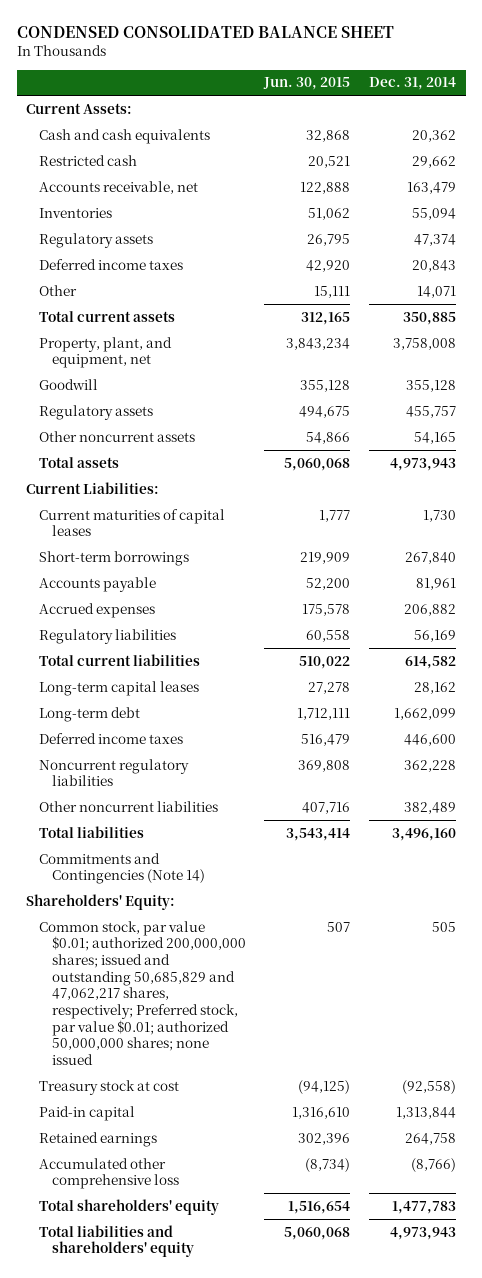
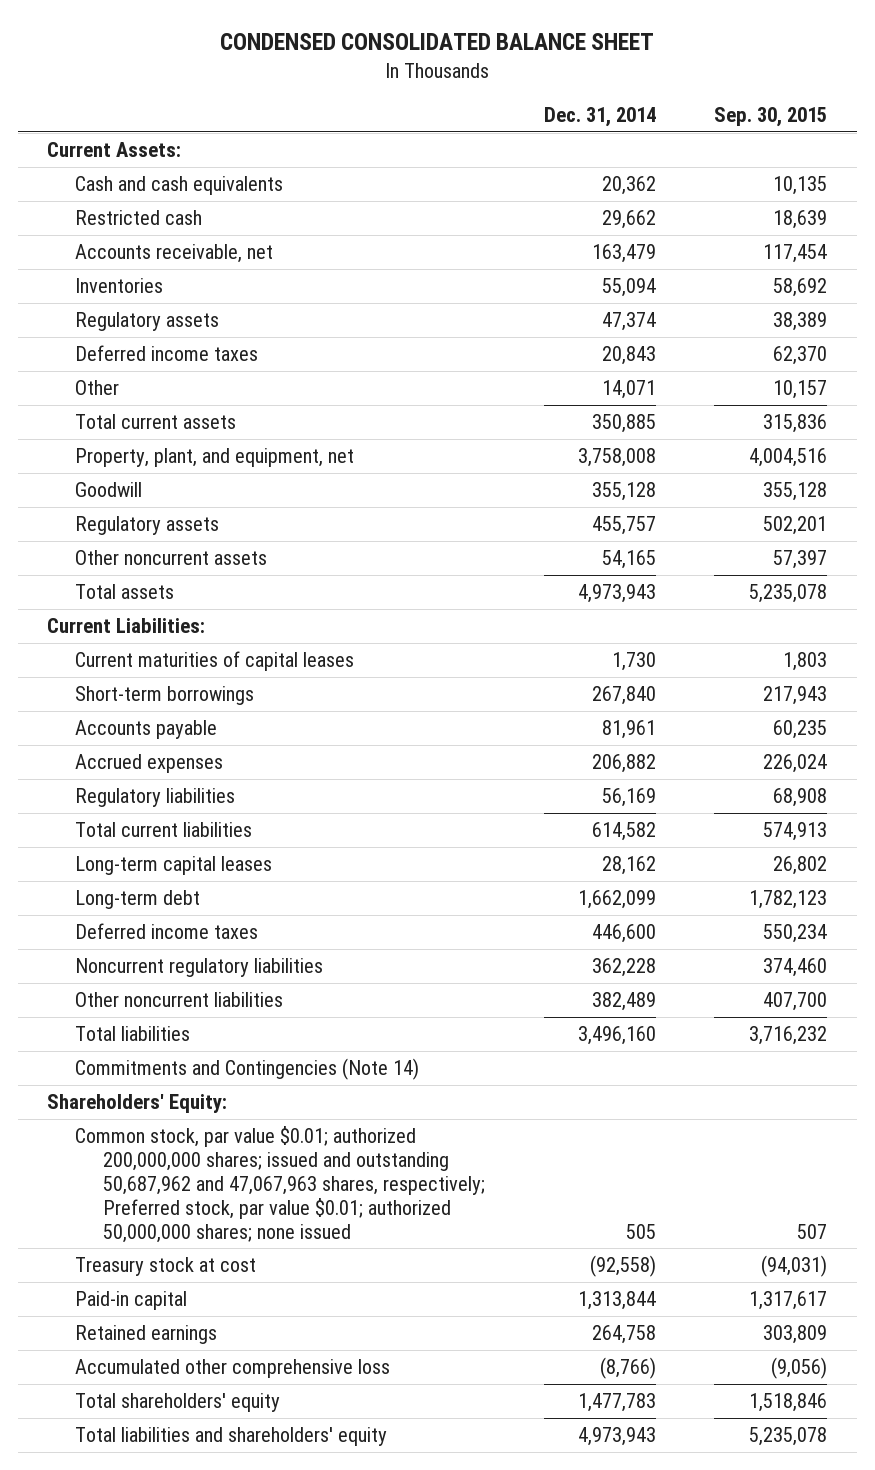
[263,77,351,91] Jun. 30, 2015 -> none
none -> [714,107,828,128] Sep. 30, 2015
[38,920,246,1066] Common stock, par value $0.01; authorized 200,000,000 shares; issued and outstanding 50,685,829 and 47,062,217 shares, respectively; Preferred stock, par value $0.01; authorized 50,000,000 shares; none issued -> [75,1126,485,1243] Common stock, par value $0.01; authorized 200,000,000 shares; issued and outstanding 50,687,962 and 47,067,963 shares, respectively; Preferred stock, par value $0.01; authorized 50,000,000 shares; none issued

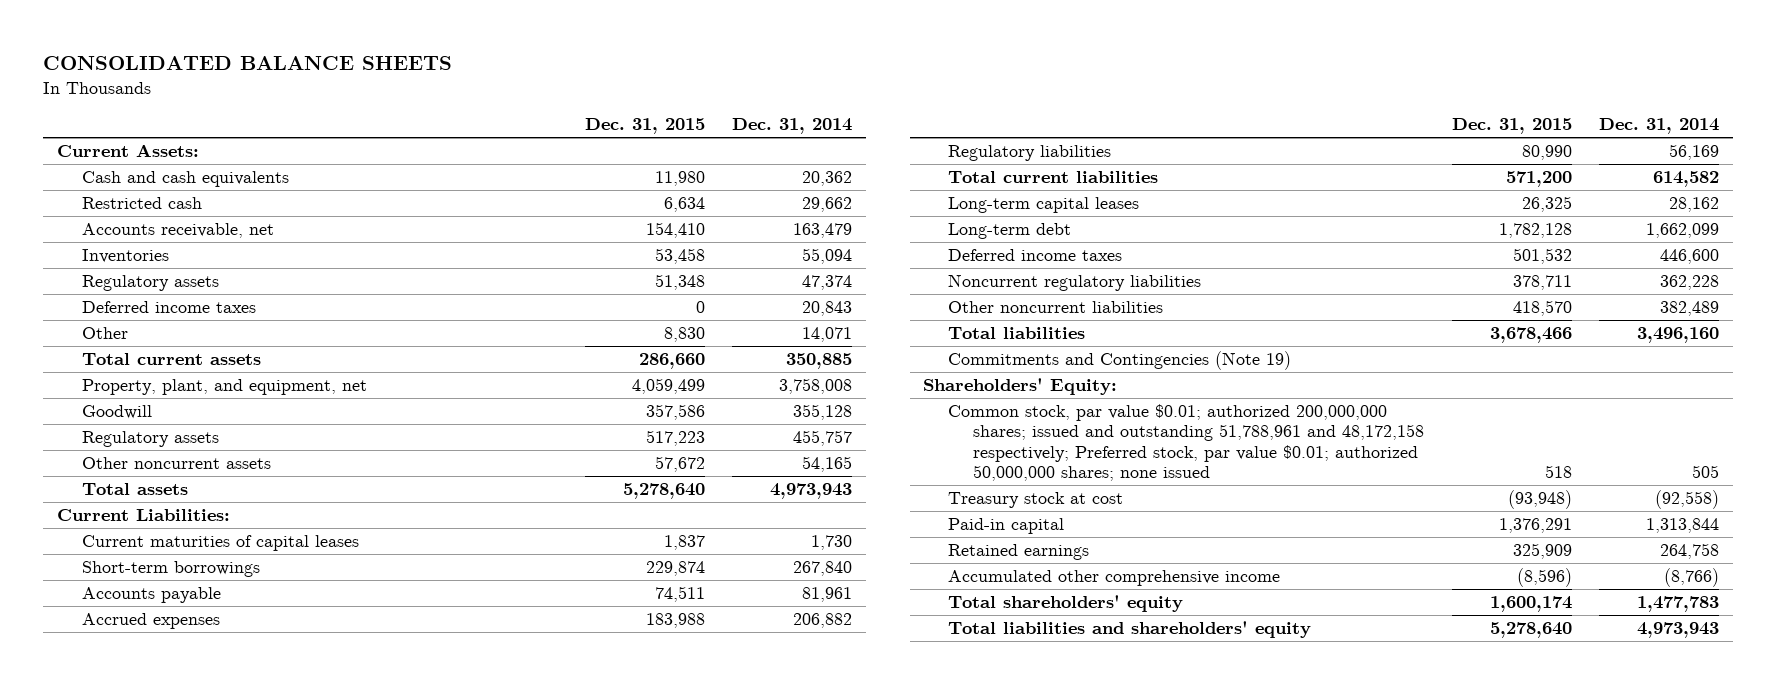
[220,32,655,50] CONDENSED CONSOLIDATED BALANCE SHEET -> [42,56,452,71] CONSOLIDATED BALANCE SHEETS
[714,107,828,128] Sep. 30, 2015 -> none
none -> [584,118,705,135] Dec. 31, 2015
[75,1058,420,1081] Commitments and Contingencies (Note 14) -> [948,350,1292,370] Commitments and Contingencies (Note 19)
[75,1126,485,1243] Common stock, par value $0.01; authorized 200,000,000 shares; issued and outstanding 50,687,962 and 47,067,963 shares, respectively; Preferred stock, par value $0.01; authorized 50,000,000 shares; none issued -> [948,403,1425,481] Common stock, par value $0.01; authorized 200,000,000 shares; issued and outstanding 51,788,961 and 48,172,158 respectively; Preferred stock, par value $0.01; authorized 50,000,000 shares; none issued
[75,1359,391,1379] Accumulated other comprehensive loss -> [948,569,1281,586] Accumulated other comprehensive income

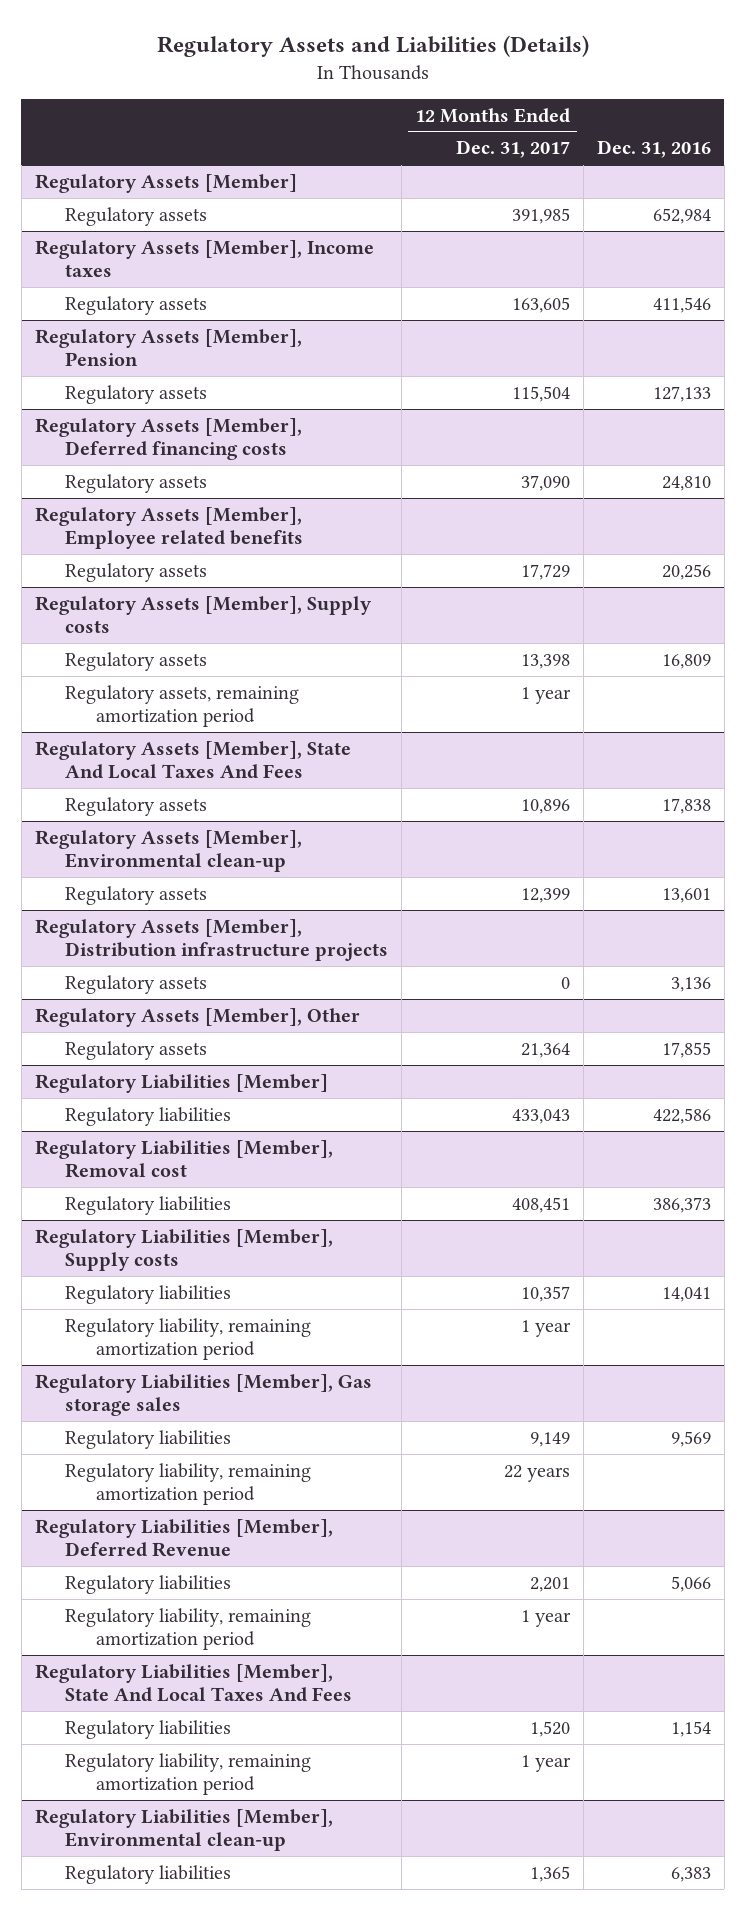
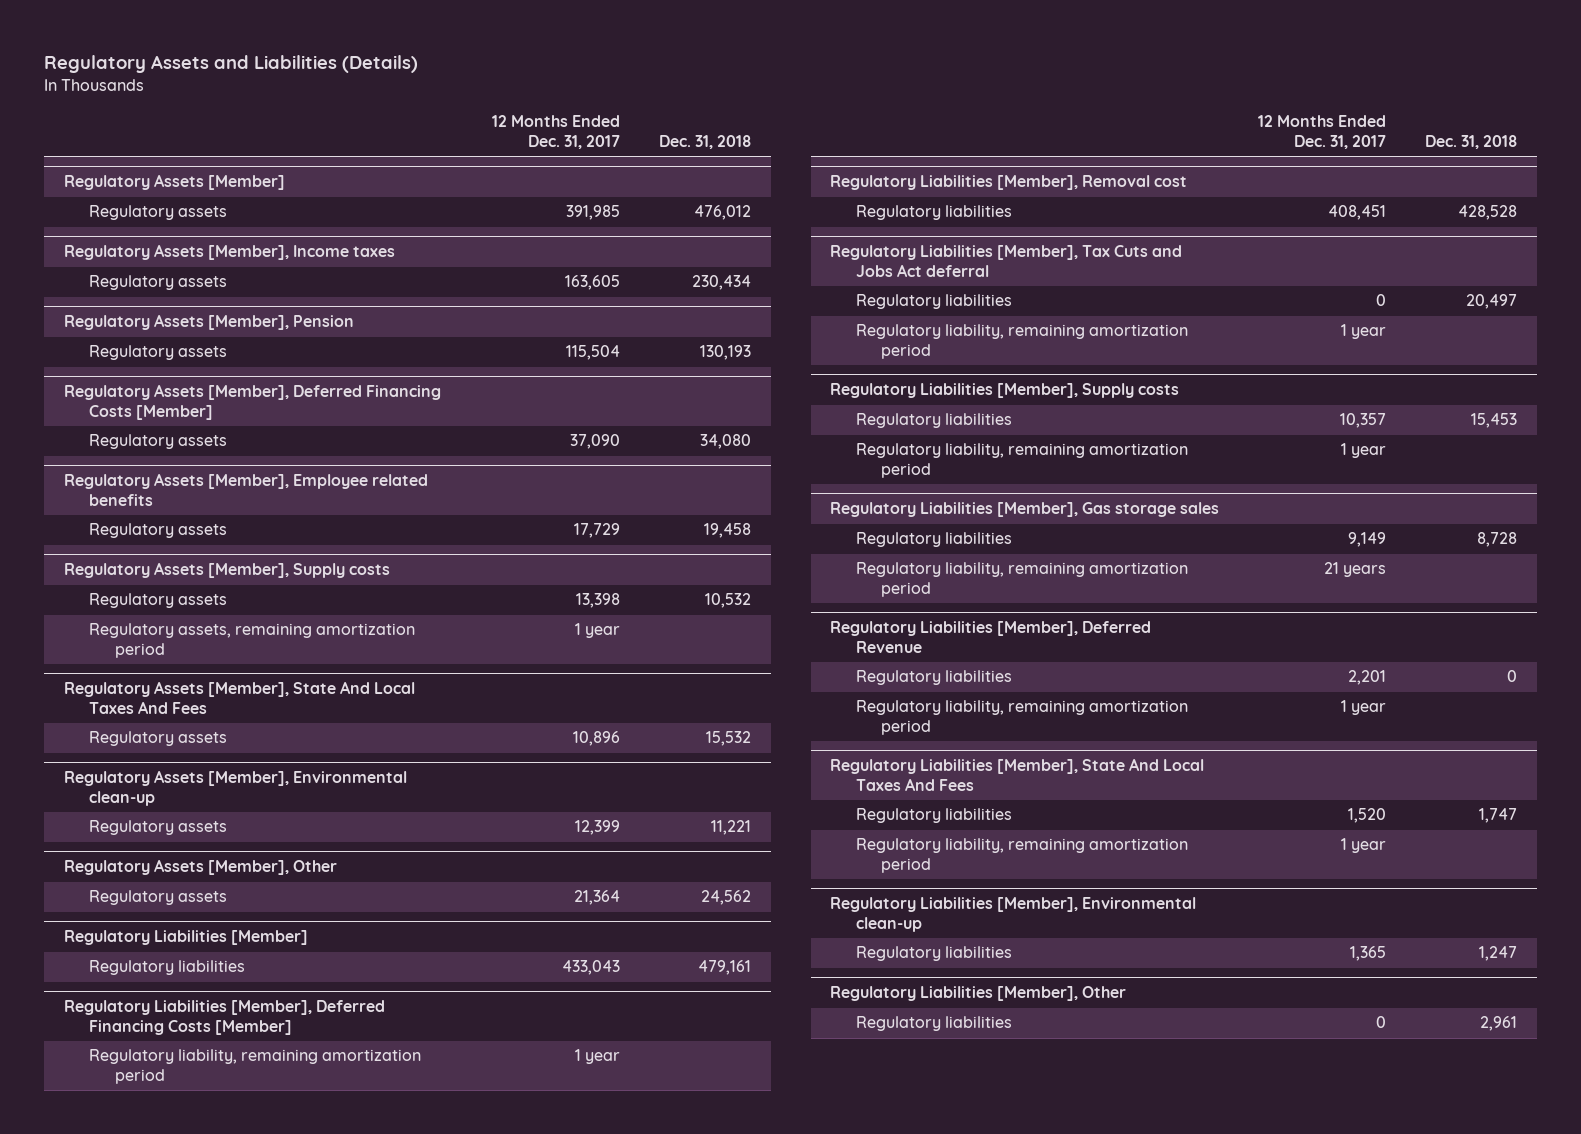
[597,140,712,159] Dec. 31, 2016 -> none
none -> [658,135,751,150] Dec. 31, 2018
[34,417,302,460] Regulatory Assets [Member], Deferred financing costs -> [63,384,441,421] Regulatory Assets [Member], Deferred Financing Costs [Member]
[34,918,389,961] Regulatory Assets [Member], Distribution infrastructure projects -> none
[65,974,208,994] Regulatory assets -> none
none -> [63,1000,385,1036] Regulatory Liabilities [Member], Deferred Financing Costs [Member]
none -> [89,1049,422,1085] Regulatory liability, remaining amortization period
none -> [830,245,1183,278] Regulatory Liabilities [Member], Tax Cuts and Jobs Act deferral
none -> [855,294,1012,310] Regulatory liabilities
none -> [855,324,1188,360] Regulatory liability, remaining amortization period
[504,1464,571,1482] 22 years -> [1324,562,1387,578] 21 years
none -> [830,986,1127,1002] Regulatory Liabilities [Member], Other
none -> [855,1016,1012,1032] Regulatory liabilities

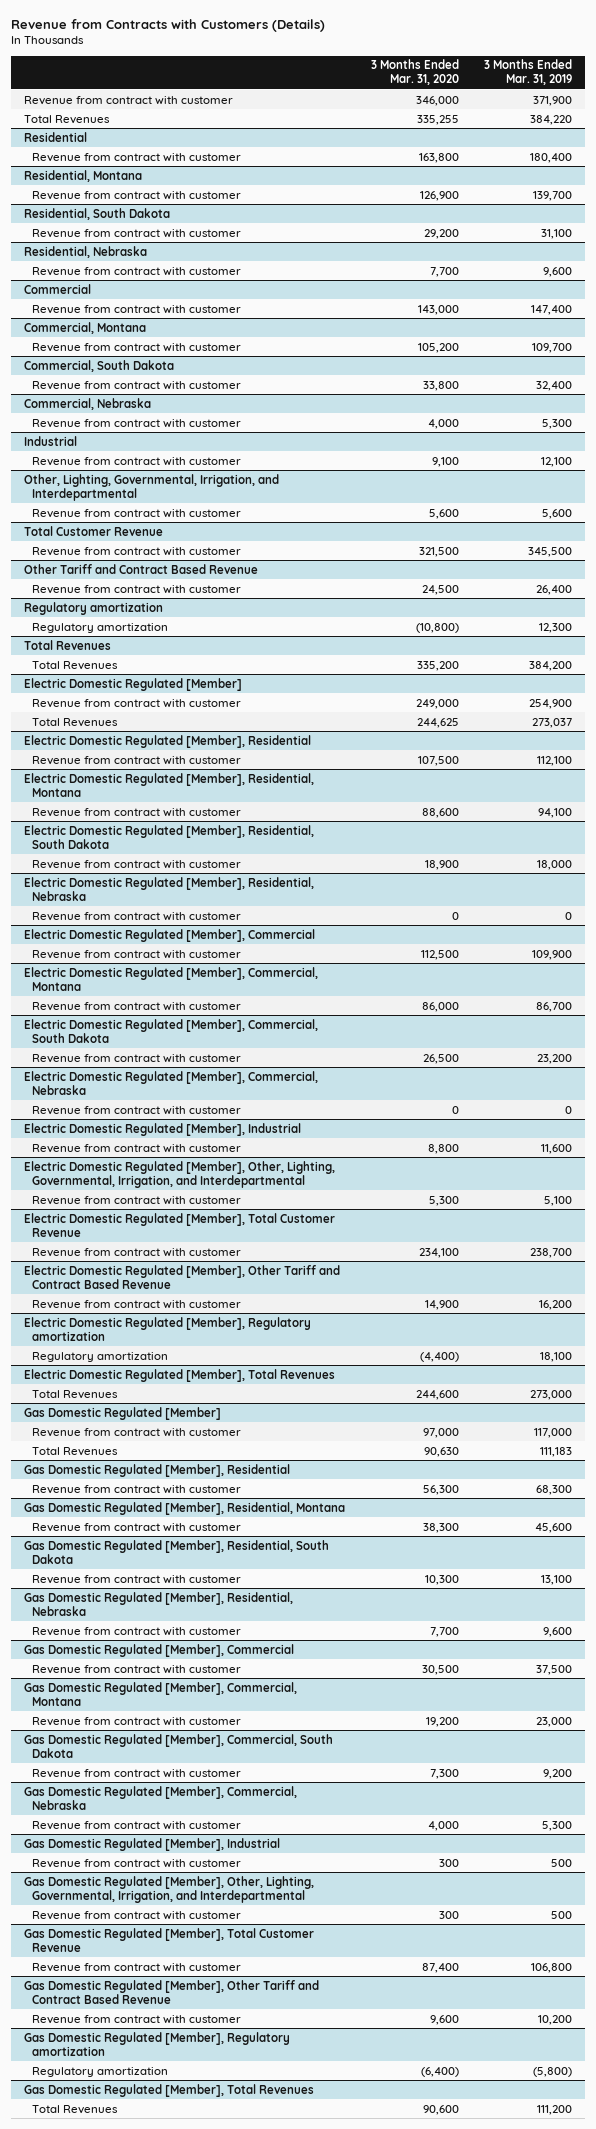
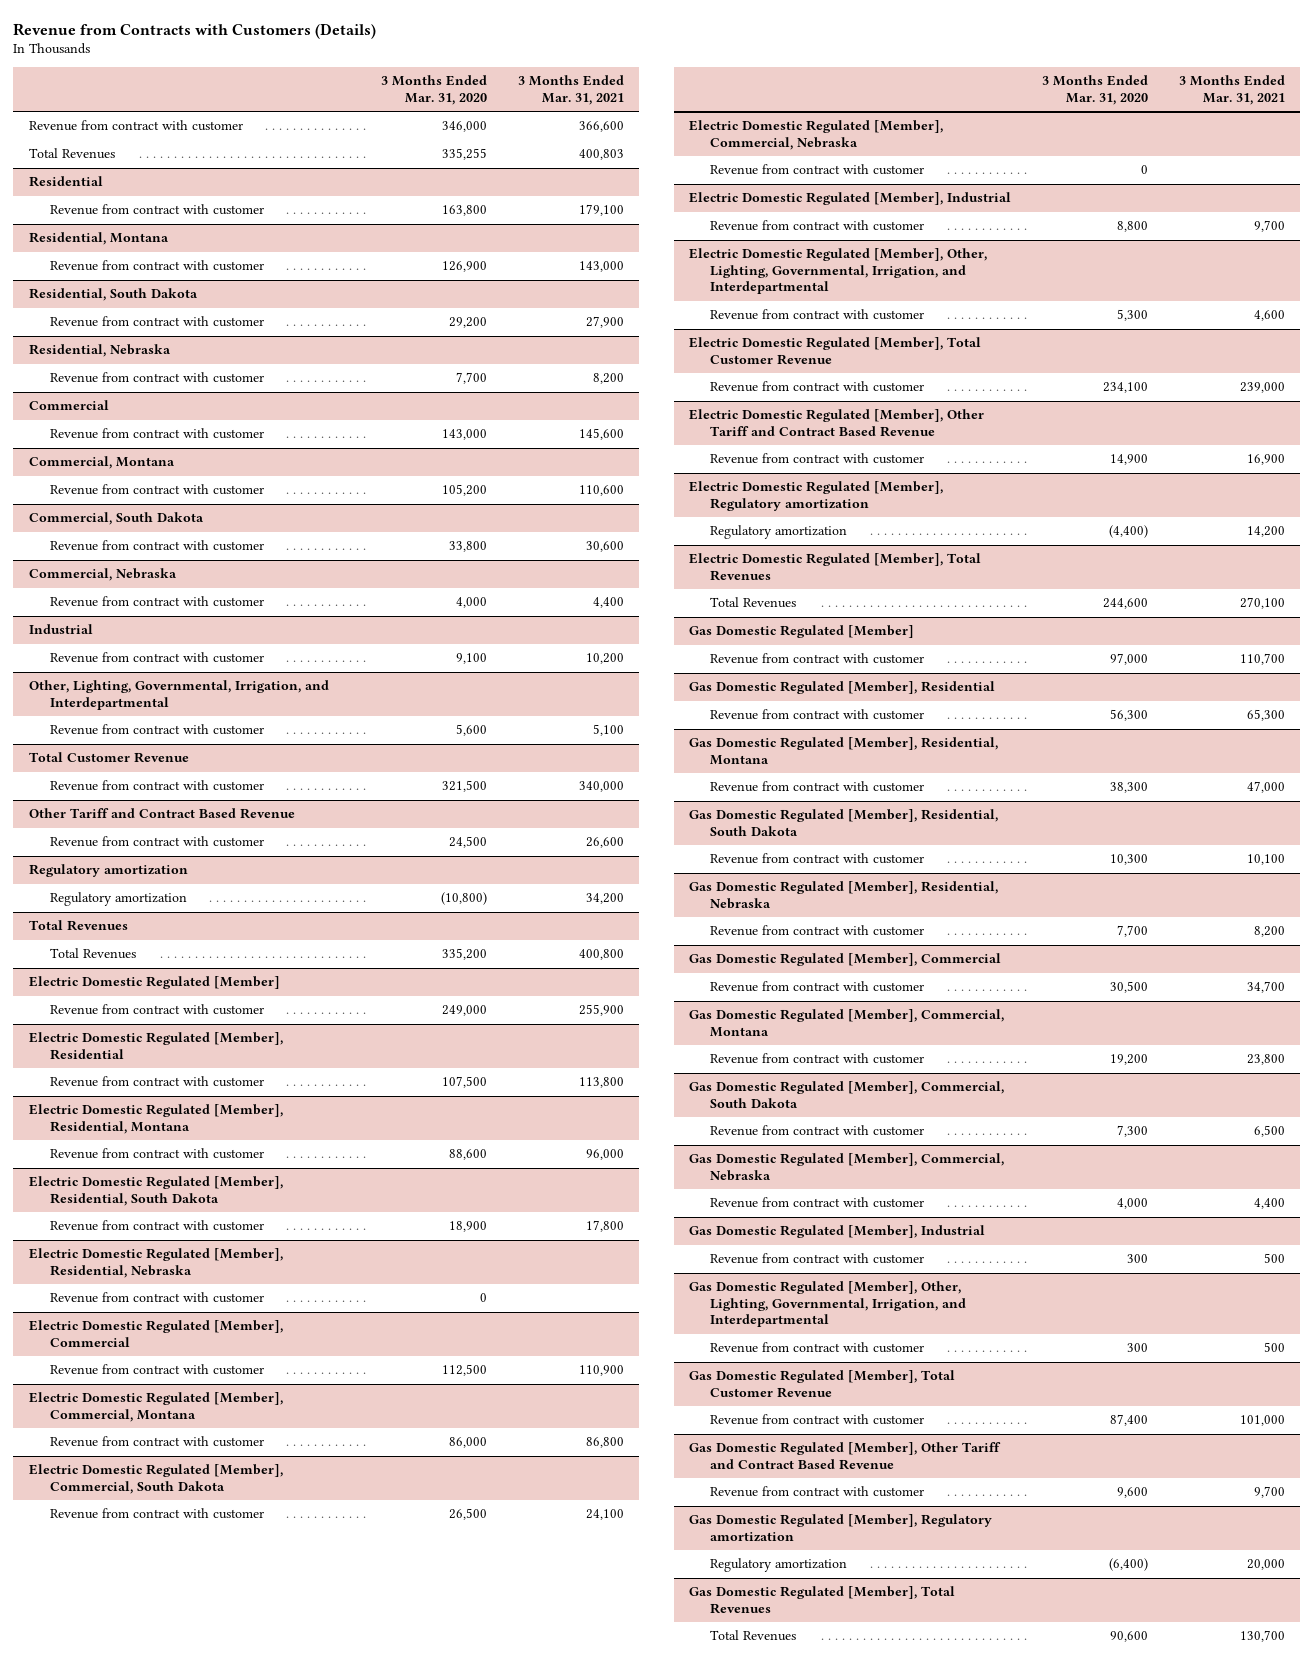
[484,59,573,86] 3 Months Ended Mar. 31, 2019 -> none
none -> [518,75,625,105] 3 Months Ended Mar. 31, 2021
[32,717,119,727] Total Revenues -> none
[32,1446,119,1456] Total Revenues -> none

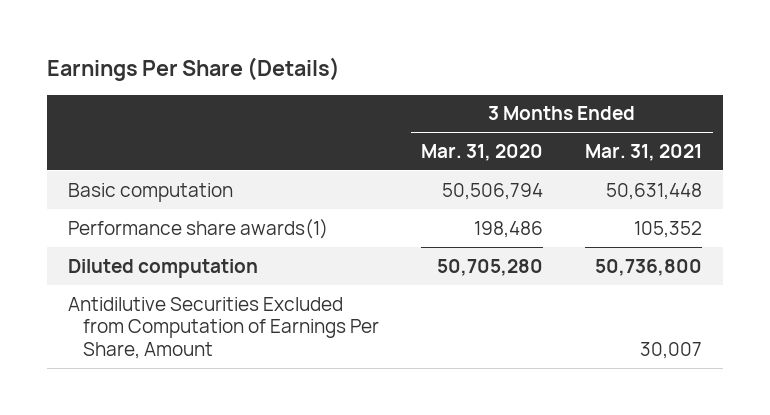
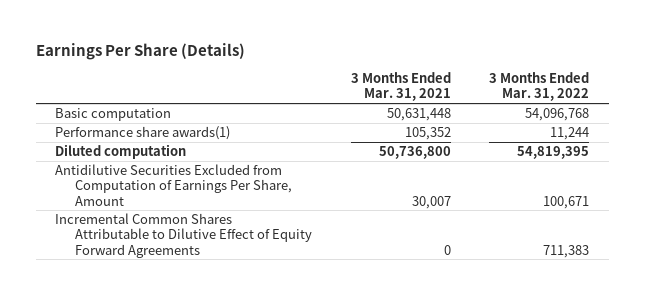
[421,143,544,161] Mar. 31, 2020 -> none
none -> [489,72,590,102] 3 Months Ended Mar. 31, 2022
none -> [55,213,312,258] Incremental Common Shares Attributable to Dilutive Effect of Equity Forward Agreements

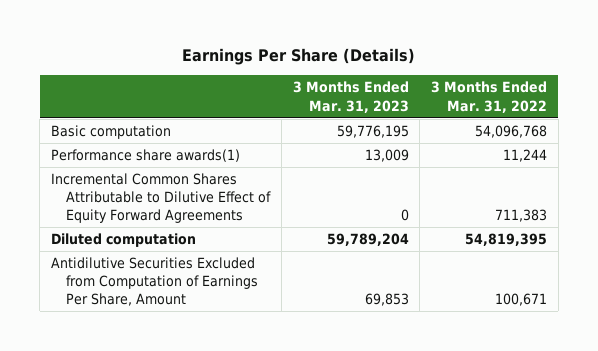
[350,72,451,102] 3 Months Ended Mar. 31, 2021 -> none
none -> [292,81,409,113] 3 Months Ended Mar. 31, 2023
[55,213,312,258] Incremental Common Shares Attributable to Dilutive Effect of Equity Forward Agreements -> [50,173,272,224] Incremental Common Shares Attributable to Dilutive Effect of Equity Forward Agreements

